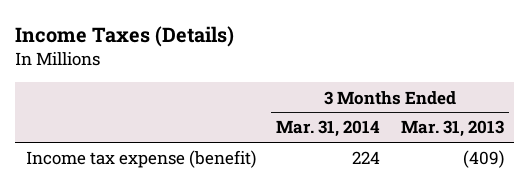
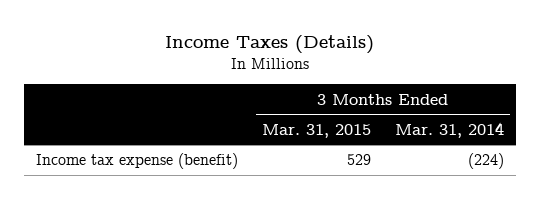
[400,120,504,138] Mar. 31, 2013 -> none
none -> [261,123,371,138] Mar. 31, 2015
[352,151,381,165] 224 -> [467,153,504,170] (224)

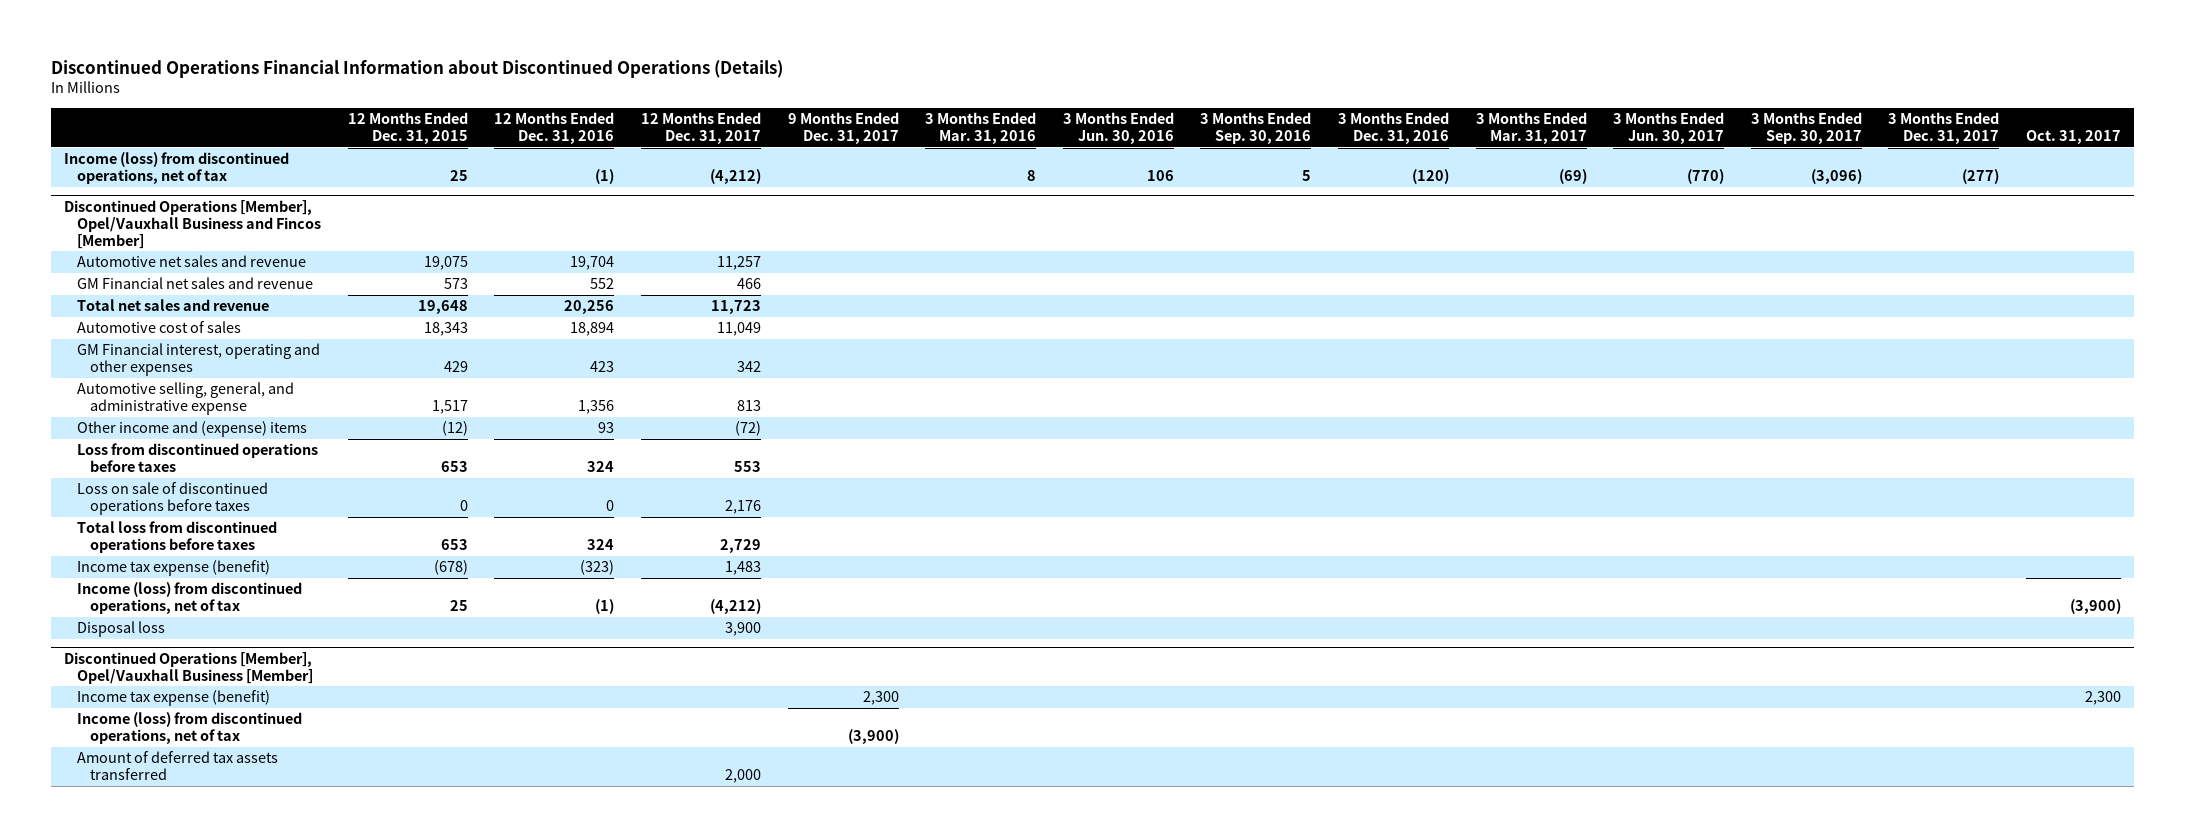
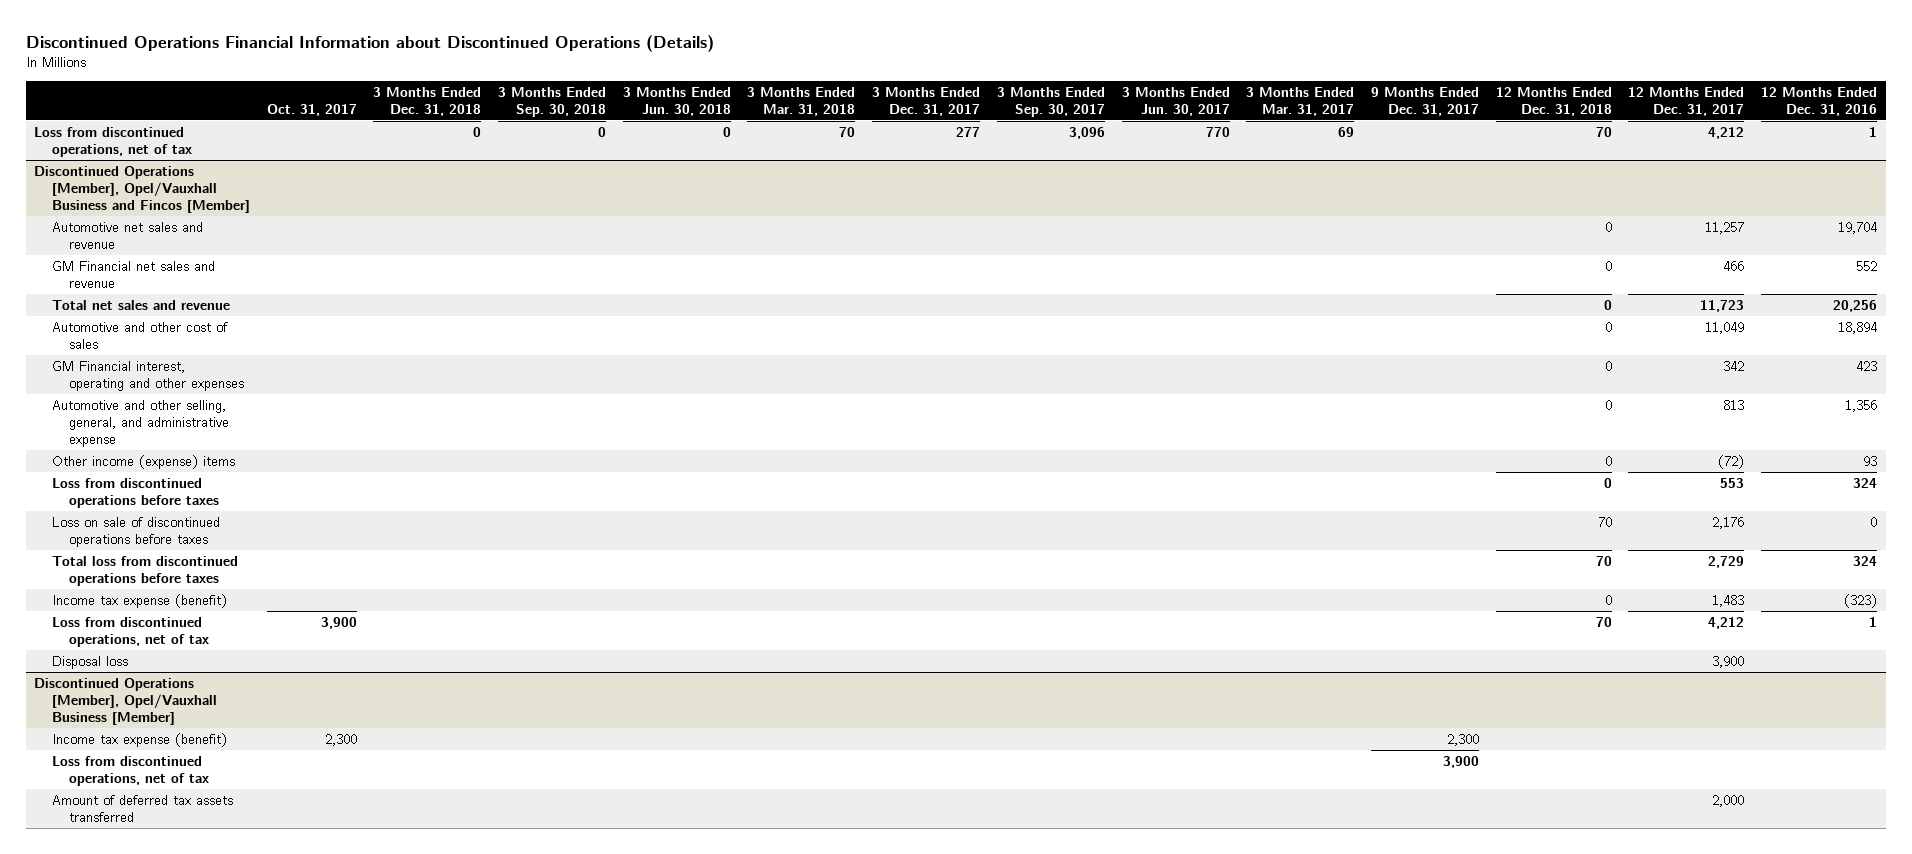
[347,112,468,145] 12 Months Ended Dec. 31, 2015 -> none
[925,112,1037,145] 3 Months Ended Mar. 31, 2016 -> none
[1062,112,1174,145] 3 Months Ended Jun. 30, 2016 -> none
[1200,112,1312,145] 3 Months Ended Sep. 30, 2016 -> none
[1337,112,1449,145] 3 Months Ended Dec. 31, 2016 -> none
none -> [373,86,482,116] 3 Months Ended Dec. 31, 2018
none -> [497,86,606,117] 3 Months Ended Sep. 30, 2018
none -> [622,86,731,116] 3 Months Ended Jun. 30, 2018
none -> [747,86,856,116] 3 Months Ended Mar. 31, 2018
none -> [1495,86,1612,116] 12 Months Ended Dec. 31, 2018
[64,152,290,185] Income (loss) from discontinued operations, net of tax -> [34,126,192,157] Loss from discontinued operations, net of tax
[595,169,615,185] (1) -> [1869,126,1878,137] 1
[709,169,761,185] (4,212) -> [1708,126,1745,139] 4,212
[1558,169,1587,185] (69) -> [1338,126,1355,137] 69
[1687,169,1725,185] (770) -> [1205,126,1230,137] 770
[1810,169,1862,185] (3,096) -> [1068,126,1105,139] 3,096
[1962,169,2000,185] (277) -> [956,126,981,137] 277
[77,321,242,334] Automotive cost of sales -> [51,321,228,349] Automotive and other cost of sales
[77,382,295,416] Automotive selling, general, and administrative expense -> [51,399,230,447] Automotive and other selling, general, and administrative expense
[77,421,308,438] Other income and (expense) items -> [51,454,235,469] Other income (expense) items
[77,582,303,615] Income (loss) from discontinued operations, net of tax -> [51,616,210,647] Loss from discontinued operations, net of tax
[595,599,615,615] (1) -> [1869,616,1878,627] 1
[709,599,761,615] (4,212) -> [1708,616,1745,629] 4,212
[2069,599,2121,615] (3,900) -> [320,616,357,629] 3,900
[77,712,303,745] Income (loss) from discontinued operations, net of tax -> [51,755,210,786] Loss from discontinued operations, net of tax
[847,729,899,745] (3,900) -> [1443,755,1480,768] 3,900

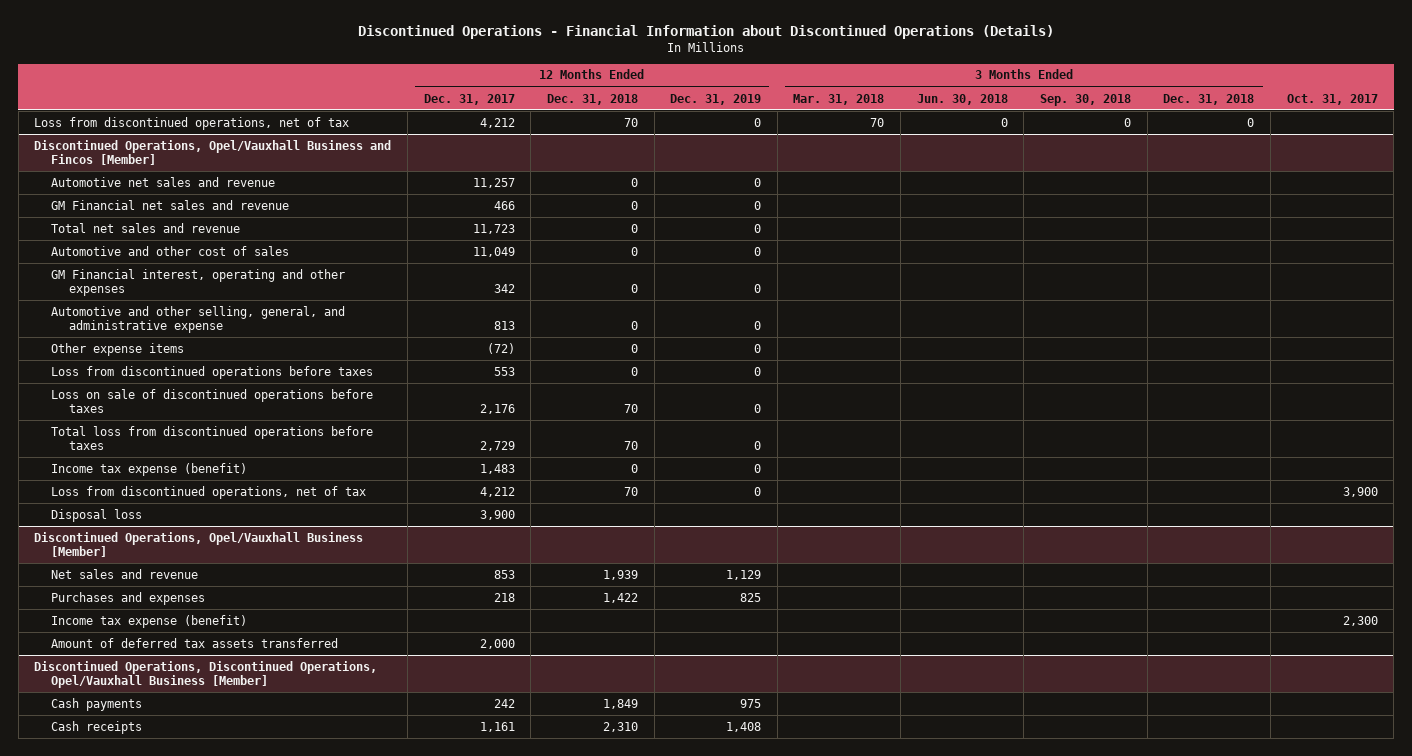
[25,34,714,52] Discontinued Operations Financial Information about Discontinued Operations (Details) -> [357,25,1054,40] Discontinued Operations - Financial Information about Discontinued Operations (Details)
[872,86,981,116] 3 Months Ended Dec. 31, 2017 -> none
[996,86,1105,117] 3 Months Ended Sep. 30, 2017 -> none
[1121,86,1230,116] 3 Months Ended Jun. 30, 2017 -> none
[1246,86,1355,116] 3 Months Ended Mar. 31, 2017 -> none
[1371,86,1480,116] 9 Months Ended Dec. 31, 2017 -> none
[1761,86,1878,116] 12 Months Ended Dec. 31, 2016 -> none
none -> [670,93,762,105] Dec. 31, 2019
[34,165,250,213] Discontinued Operations [Member], Opel/Vauxhall Business and Fincos [Member] -> [34,139,392,165] Discontinued Operations, Opel/Vauxhall Business and Fincos [Member]
[51,454,235,469] Other income (expense) items -> [51,342,185,356] Other expense items
[34,677,217,725] Discontinued Operations [Member], Opel/Vauxhall Business [Member] -> [34,531,364,557] Discontinued Operations, Opel/Vauxhall Business [Member]
none -> [51,568,199,579] Net sales and revenue
none -> [51,591,206,605] Purchases and expenses
[51,755,210,786] Loss from discontinued operations, net of tax -> none
none -> [34,660,378,688] Discontinued Operations, Discontinued Operations, Opel/Vauxhall Business [Member]
none -> [51,697,143,711] Cash payments
none -> [51,720,143,734] Cash receipts

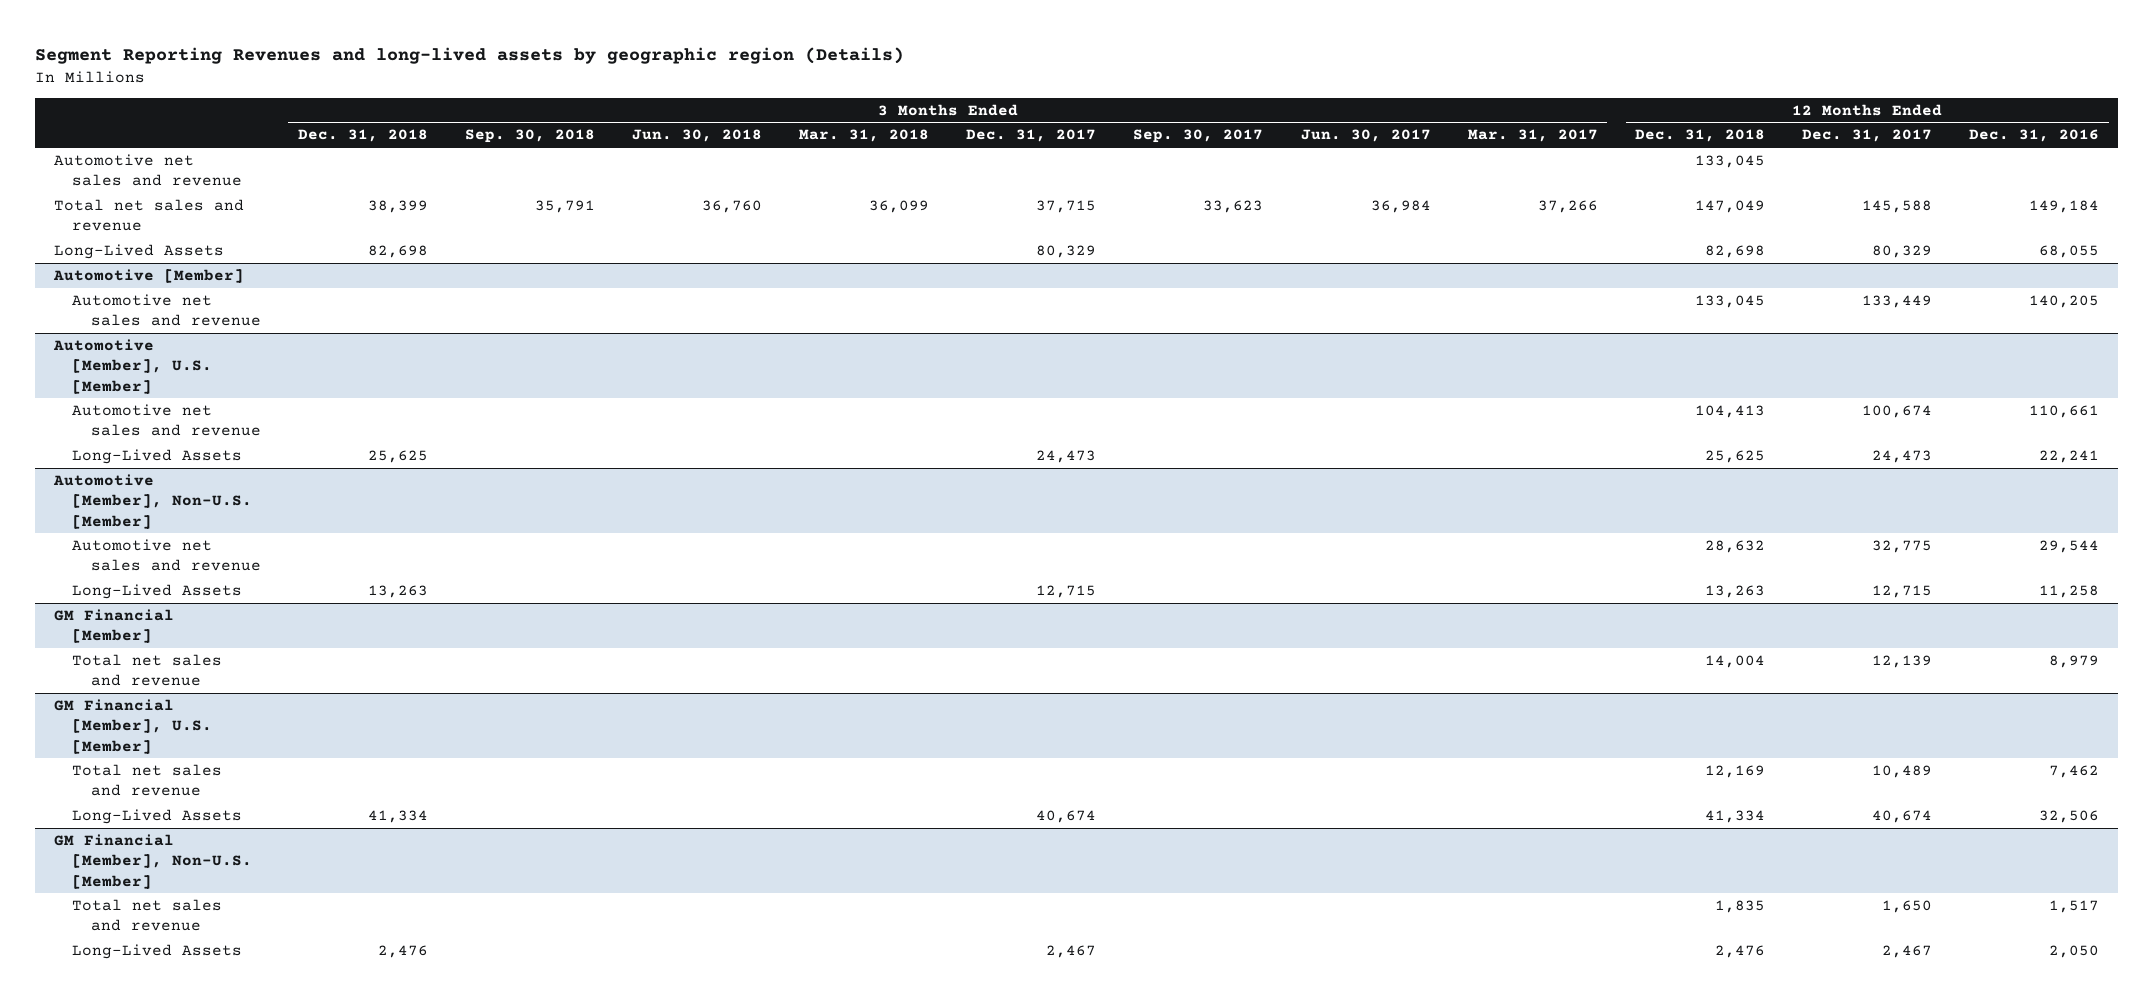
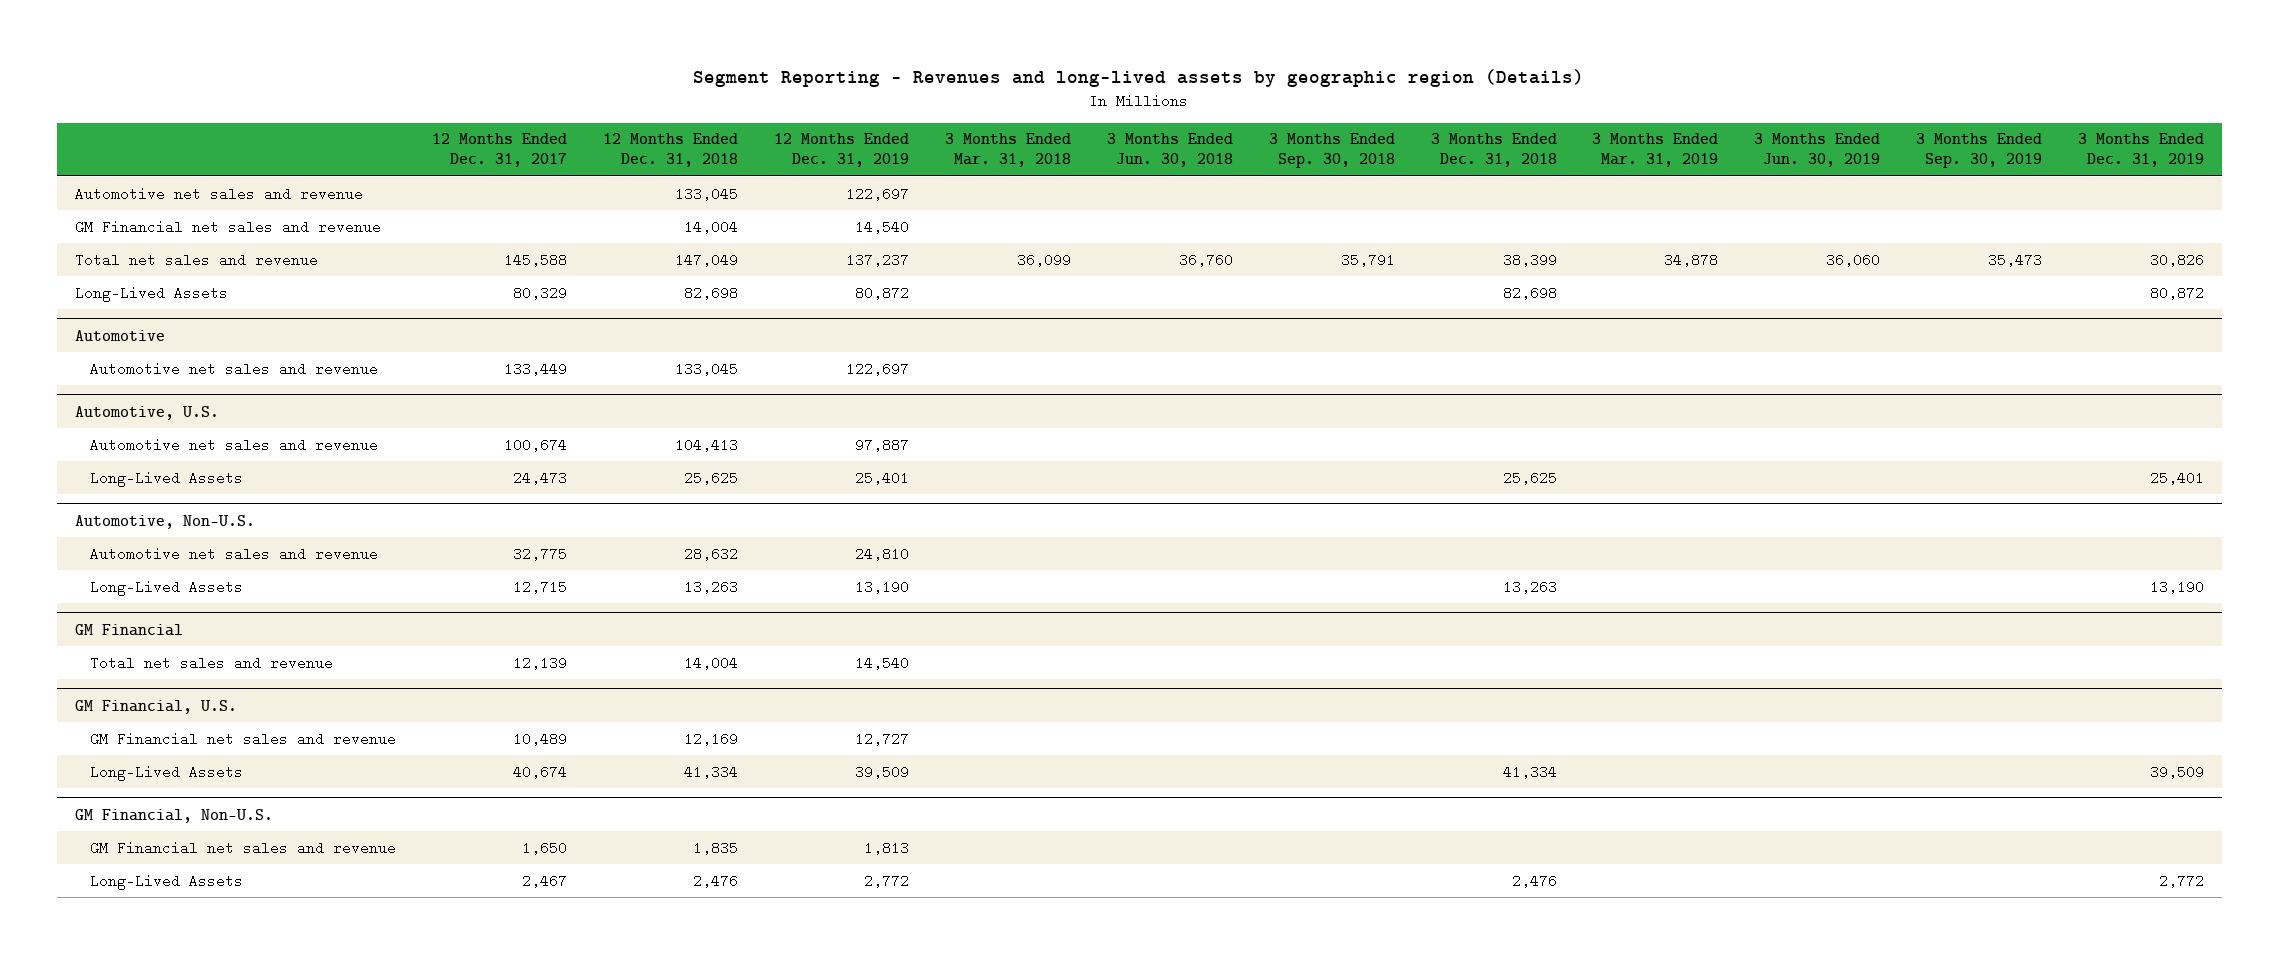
[35,47,905,65] Segment Reporting Revenues and long-lived assets by geographic region (Details) -> [693,69,1585,88] Segment Reporting - Revenues and long-lived assets by geographic region (Details)
[966,129,1097,143] Dec. 31, 2017 -> none
[1133,129,1264,144] Sep. 30, 2017 -> none
[1300,129,1431,143] Jun. 30, 2017 -> none
[1467,129,1598,143] Mar. 31, 2017 -> none
[1969,129,2100,143] Dec. 31, 2016 -> none
none -> [773,133,909,168] 12 Months Ended Dec. 31, 2019
none -> [1592,133,1719,168] 3 Months Ended Mar. 31, 2019
none -> [1754,133,1881,168] 3 Months Ended Jun. 30, 2019
none -> [1916,133,2043,169] 3 Months Ended Sep. 30, 2019
none -> [2078,133,2205,168] 3 Months Ended Dec. 31, 2019
none -> [74,219,381,234] GM Financial net sales and revenue
[52,269,244,284] Automotive [Member] -> [74,329,165,341] Automotive
[52,339,213,394] Automotive [Member], U.S. [Member] -> [74,405,219,420] Automotive, U.S.
[52,474,253,529] Automotive [Member], Non-U.S. [Member] -> [74,514,255,529] Automotive, Non-U.S.
[53,609,174,644] GM Financial [Member] -> [74,623,183,636] GM Financial
[53,699,213,754] GM Financial [Member], U.S. [Member] -> [74,699,237,714] GM Financial, U.S.
[72,764,223,797] Total net sales and revenue -> [90,731,397,746] GM Financial net sales and revenue
[53,834,253,889] GM Financial [Member], Non-U.S. [Member] -> [74,808,273,823] GM Financial, Non-U.S.
[72,899,223,932] Total net sales and revenue -> [90,840,397,855] GM Financial net sales and revenue

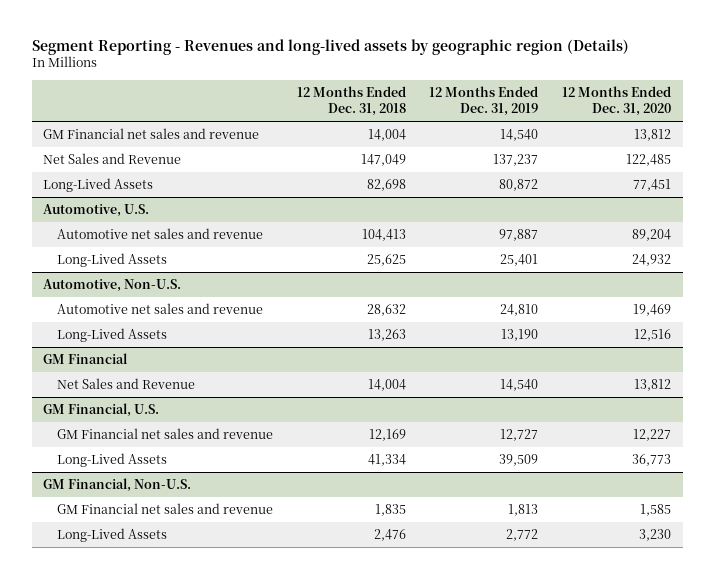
[432,133,568,168] 12 Months Ended Dec. 31, 2017 -> none
[944,133,1071,168] 3 Months Ended Mar. 31, 2018 -> none
[1106,133,1233,168] 3 Months Ended Jun. 30, 2018 -> none
[1268,133,1395,169] 3 Months Ended Sep. 30, 2018 -> none
[1430,133,1557,168] 3 Months Ended Dec. 31, 2018 -> none
[1592,133,1719,168] 3 Months Ended Mar. 31, 2019 -> none
[1754,133,1881,168] 3 Months Ended Jun. 30, 2019 -> none
[1916,133,2043,169] 3 Months Ended Sep. 30, 2019 -> none
[2078,133,2205,168] 3 Months Ended Dec. 31, 2019 -> none
none -> [562,86,672,116] 12 Months Ended Dec. 31, 2020
[74,186,363,201] Automotive net sales and revenue -> none
[74,252,318,267] Total net sales and revenue -> [43,153,182,165] Net Sales and Revenue
[74,329,165,341] Automotive -> none
[90,361,379,376] Automotive net sales and revenue -> none
[90,655,334,670] Total net sales and revenue -> [56,378,195,390] Net Sales and Revenue

